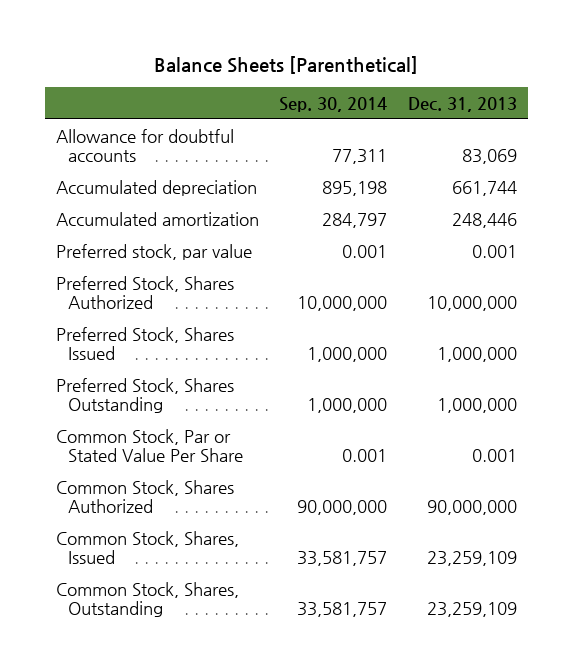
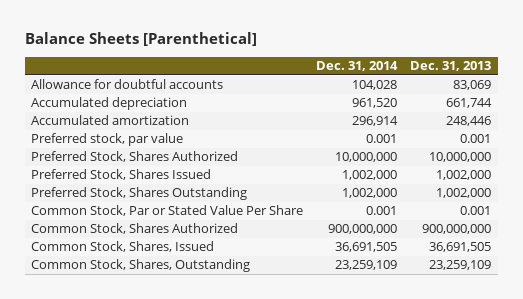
[279,96,388,112] Sep. 30, 2014 -> none
none -> [316,61,399,72] Dec. 31, 2014
[437,347,518,363] 1,000,000 -> [436,170,492,181] 1,002,000
[437,398,518,414] 1,000,000 -> [436,188,492,199] 1,002,000
[427,500,518,516] 90,000,000 -> [422,224,492,235] 900,000,000
[427,551,518,567] 23,259,109 -> [429,242,492,253] 36,691,505

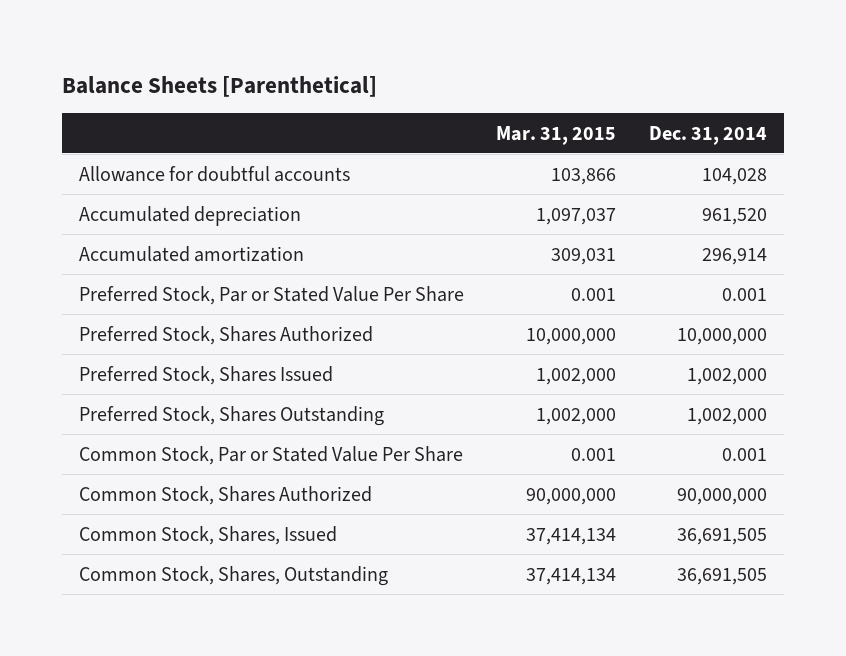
[410,61,492,72] Dec. 31, 2013 -> none
none -> [496,125,617,145] Mar. 31, 2015
[31,133,184,147] Preferred stock, par value -> [78,285,464,305] Preferred Stock, Par or Stated Value Per Share
[328,224,398,235] 900,000,000 -> [677,487,768,505] 90,000,000
[335,260,398,271] 23,259,109 -> [677,567,768,585] 36,691,505

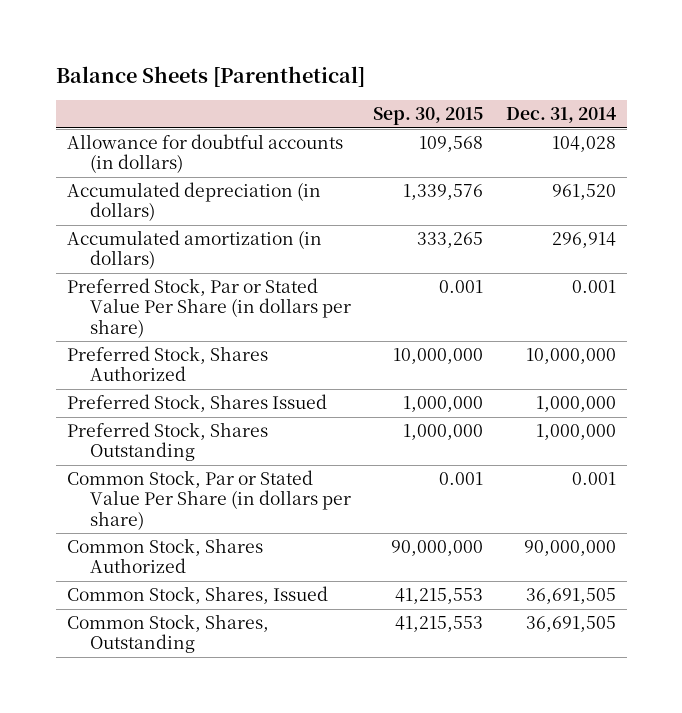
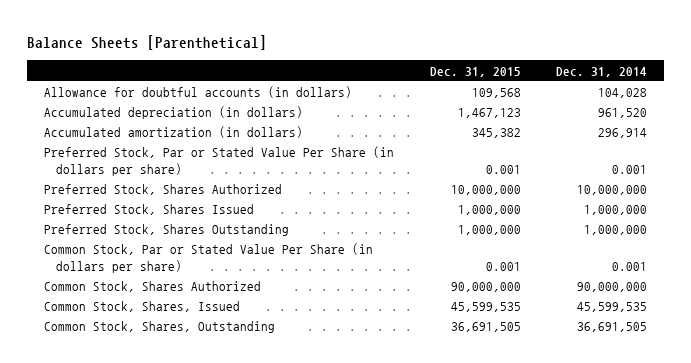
[373,107,484,126] Sep. 30, 2015 -> none
none -> [429,66,521,77] Dec. 31, 2015
[525,588,616,605] 36,691,505 -> [576,302,647,313] 45,599,535

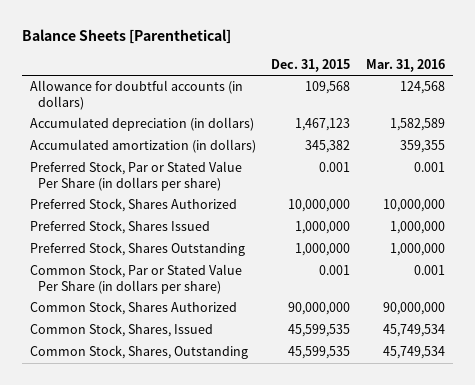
[555,66,647,77] Dec. 31, 2014 -> none
none -> [365,59,445,73] Mar. 31, 2016
[450,322,521,333] 36,691,505 -> [288,346,351,360] 45,599,535

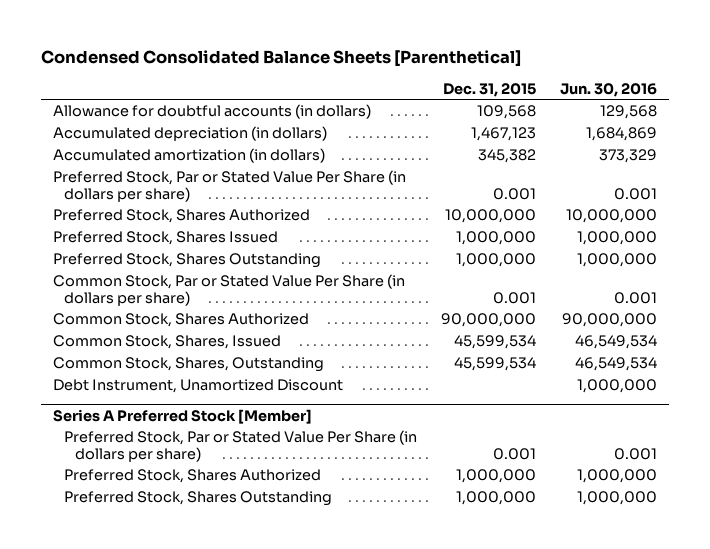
[22,29,232,45] Balance Sheets [Parenthetical] -> [40,50,521,68] Condensed Consolidated Balance Sheets [Parenthetical]
[365,59,445,73] Mar. 31, 2016 -> none
none -> [560,82,658,97] Jun. 30, 2016
[288,324,351,338] 45,599,535 -> [454,335,537,350] 45,599,534
[288,346,351,360] 45,599,535 -> [454,357,537,372] 45,599,534
none -> [52,379,343,394] Debt Instrument, Unamortized Discount
none -> [52,408,312,424] Series A Preferred Stock [Member]
none -> [63,430,417,462] Preferred Stock, Par or Stated Value Per Share (in dollars per share)
none -> [63,469,321,484] Preferred Stock, Shares Authorized
none -> [63,491,332,507] Preferred Stock, Shares Outstanding

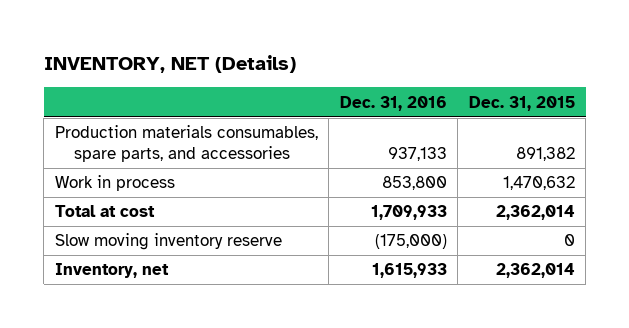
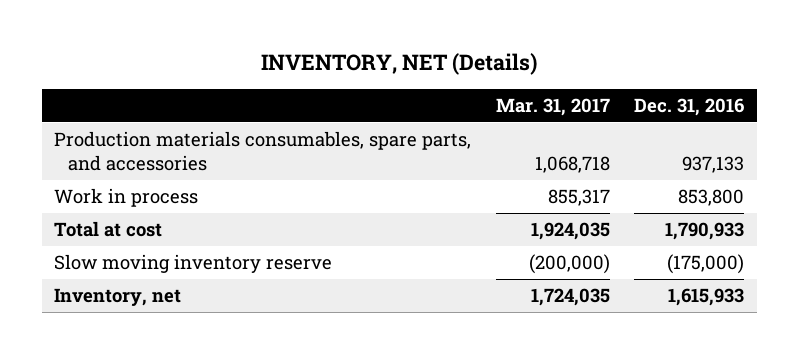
[468,95,575,111] Dec. 31, 2015 -> none
none -> [495,98,610,117] Mar. 31, 2017
[370,205,447,221] 1,709,933 -> [665,222,745,241] 1,790,933

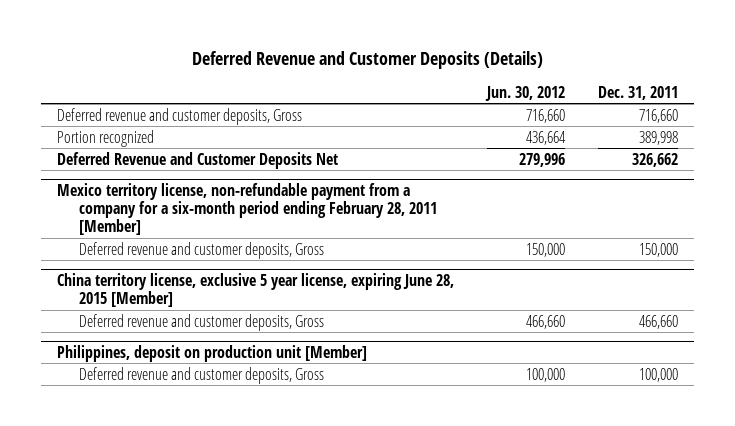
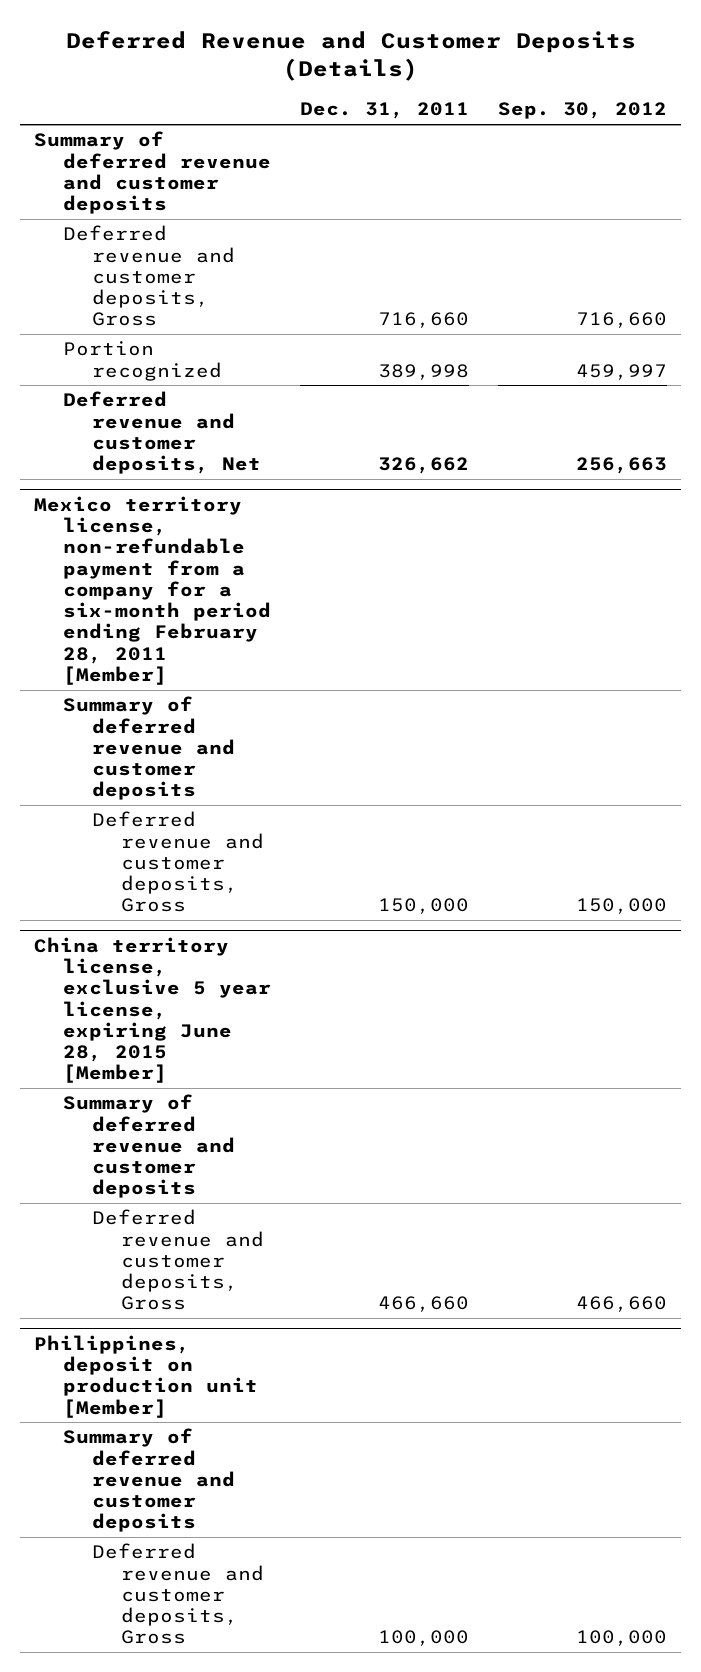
[485,85,566,101] Jun. 30, 2012 -> none
none -> [497,102,667,120] Sep. 30, 2012
none -> [34,131,272,215] Summary of deferred revenue and customer deposits
[57,151,339,169] Deferred Revenue and Customer Deposits Net -> [63,391,261,475] Deferred revenue and customer deposits, Net
none -> [63,696,235,801] Summary of deferred revenue and customer deposits
none -> [63,1094,235,1199] Summary of deferred revenue and customer deposits
none -> [63,1428,235,1533] Summary of deferred revenue and customer deposits

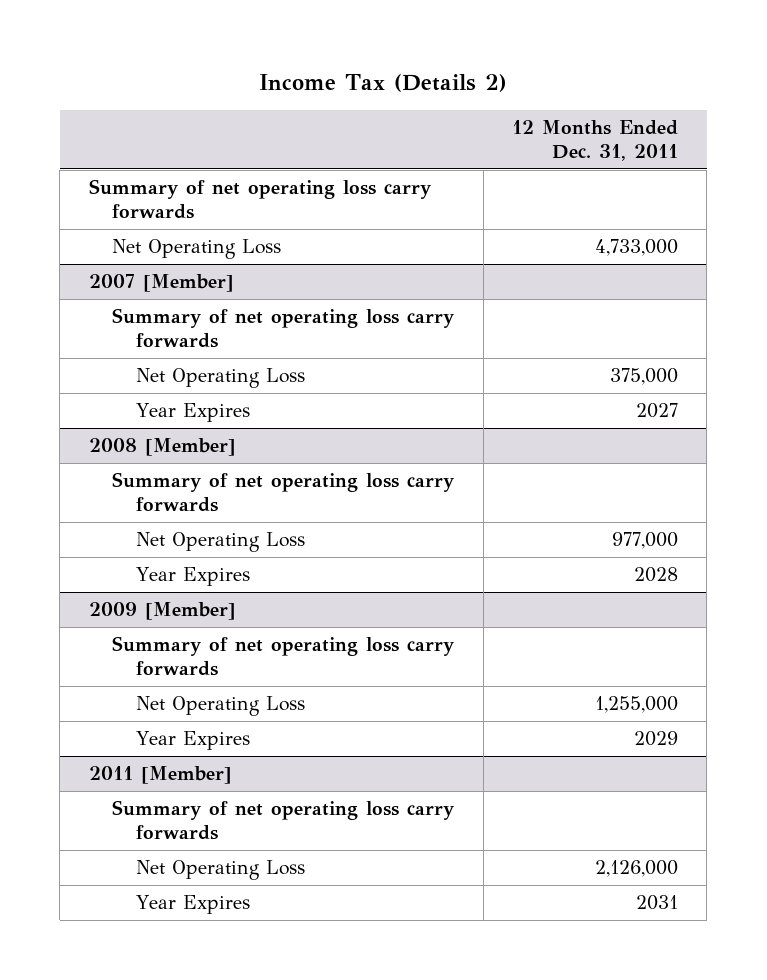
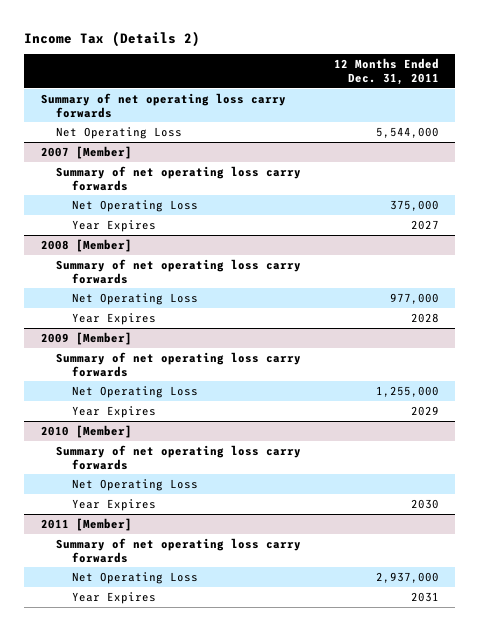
[595,239,679,257] 4,733,000 -> [375,126,439,138] 5,544,000
none -> [40,424,132,438] 2010 [Member]
none -> [56,444,302,470] Summary of net operating loss carry forwards
none -> [71,478,198,491] Net Operating Loss
none -> [71,498,156,511] Year Expires
[595,860,679,878] 2,126,000 -> [375,571,439,583] 2,937,000

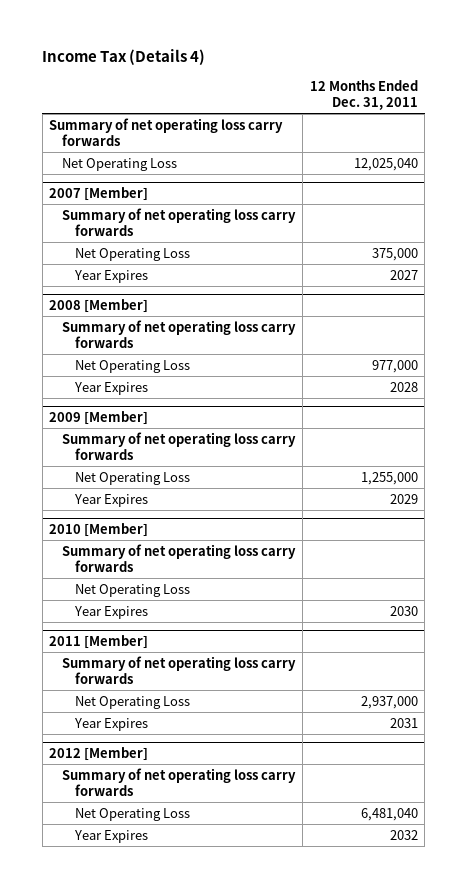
[24,30,201,47] Income Tax (Details 2) -> [42,49,206,66] Income Tax (Details 4)
[375,126,439,138] 5,544,000 -> [353,157,418,171] 12,025,040
none -> [49,746,149,761] 2012 [Member]
none -> [62,767,297,797] Summary of net operating loss carry forwards
none -> [75,807,191,821] Net Operating Loss
none -> [74,829,149,843] Year Expires

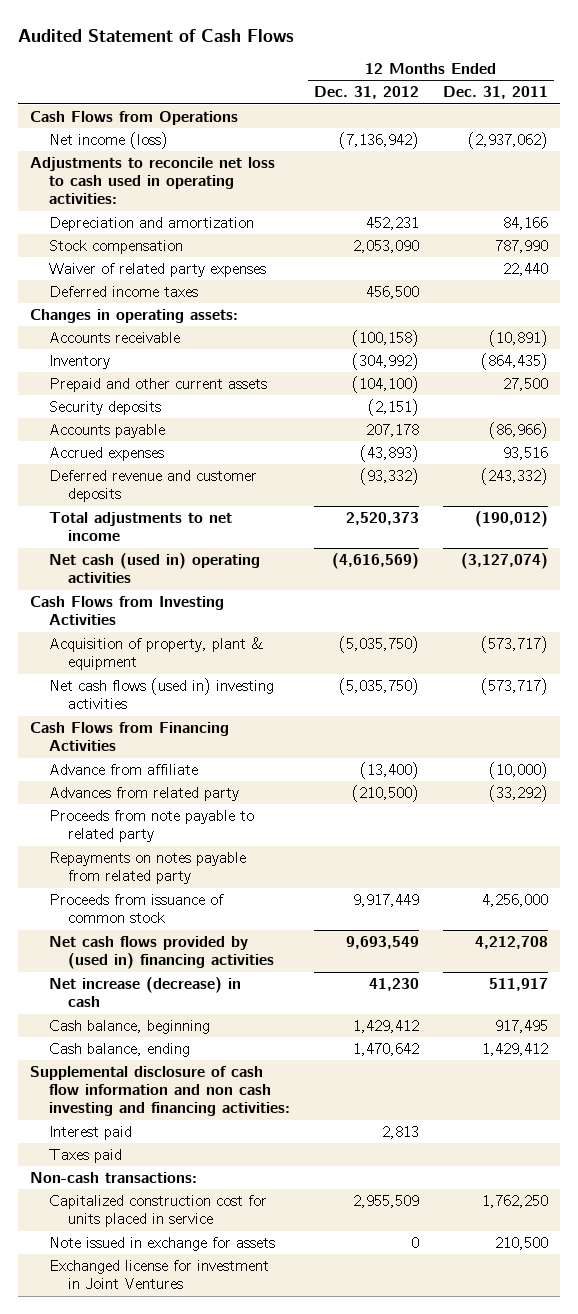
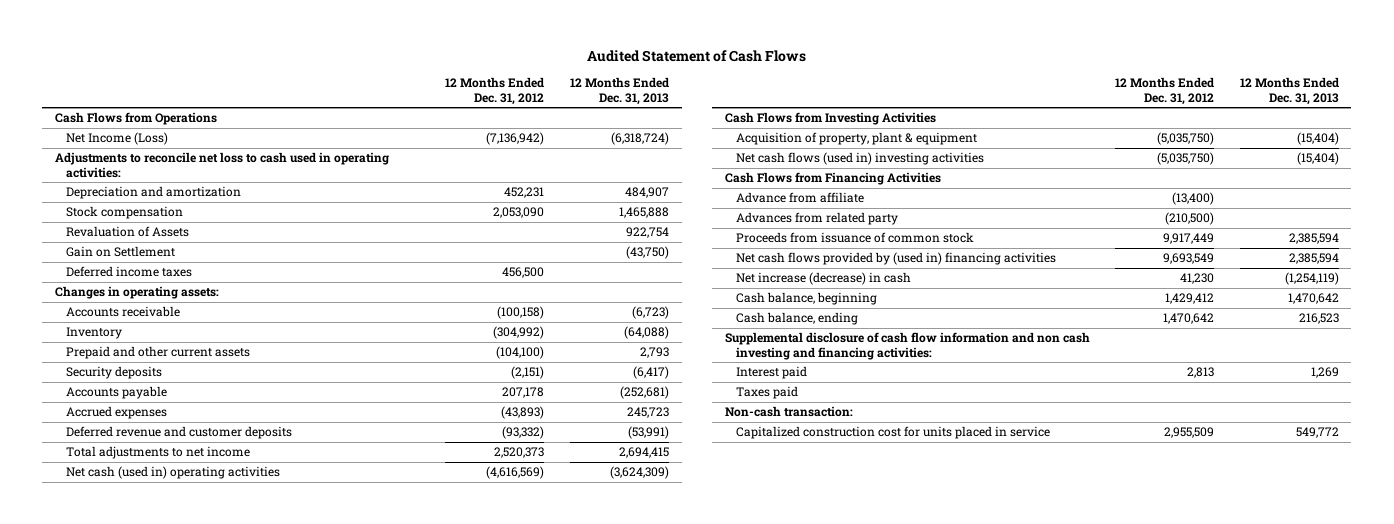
[442,86,548,100] Dec. 31, 2011 -> none
none -> [569,77,669,105] 12 Months Ended Dec. 31, 2013
[49,131,169,149] Net income (loss) -> [66,132,169,146] Net Income (Loss)
[49,262,267,277] Waiver of related party expenses -> none
none -> [66,226,190,238] Revaluation of Assets
none -> [66,246,176,258] Gain on Settlement
[49,809,255,843] Proceeds from note payable to related party -> none
[49,851,247,885] Repayments on notes payable from related party -> none
[30,1171,198,1183] Non-cash transactions: -> [724,406,853,418] Non-cash transaction:
[49,1236,276,1251] Note issued in exchange for assets -> none
[49,1259,270,1290] Exchanged license for investment in Joint Ventures -> none

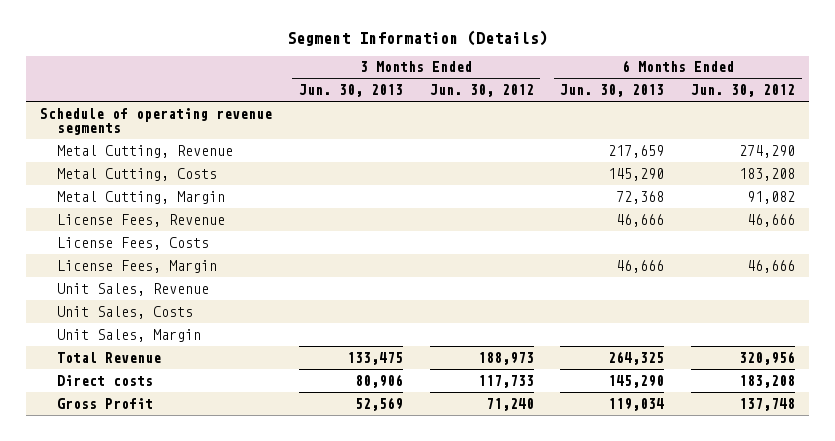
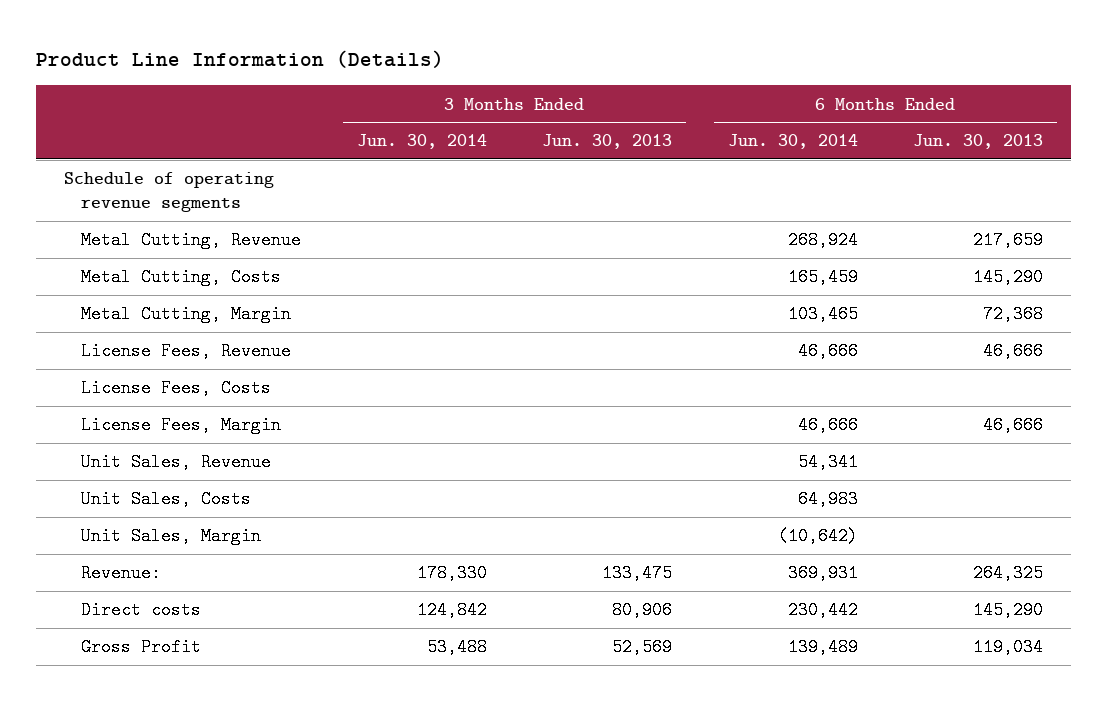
[286,30,548,47] Segment Information (Details) -> [36,50,445,69] Product Line Information (Details)
[429,84,534,98] Jun. 30, 2012 -> none
[691,84,796,98] Jun. 30, 2012 -> none
none -> [356,134,487,150] Jun. 30, 2014
none -> [727,134,858,150] Jun. 30, 2014
[57,351,162,363] Total Revenue -> [81,564,162,583] Revenue:

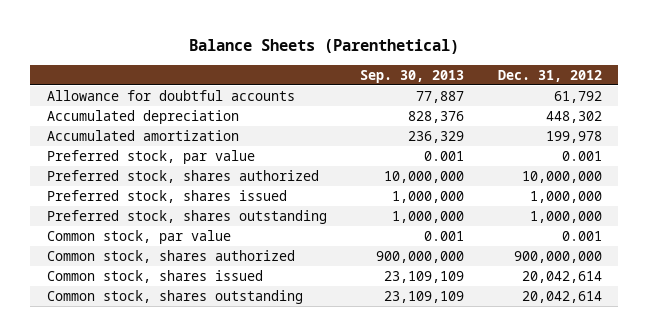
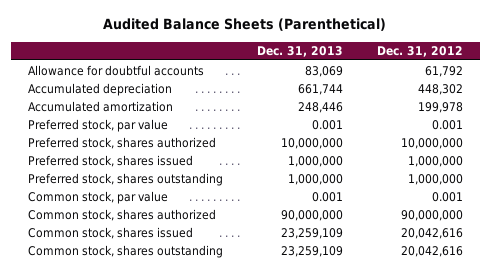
[189,39,460,55] Balance Sheets (Parenthetical) -> [103,18,387,32] Audited Balance Sheets (Parenthetical)
[360,69,465,83] Sep. 30, 2013 -> none
none -> [256,46,343,58] Dec. 31, 2013
[513,250,602,263] 900,000,000 -> [401,209,464,221] 90,000,000
[521,270,602,283] 20,042,614 -> [401,227,464,239] 20,042,616
[521,290,602,303] 20,042,614 -> [401,245,464,257] 20,042,616

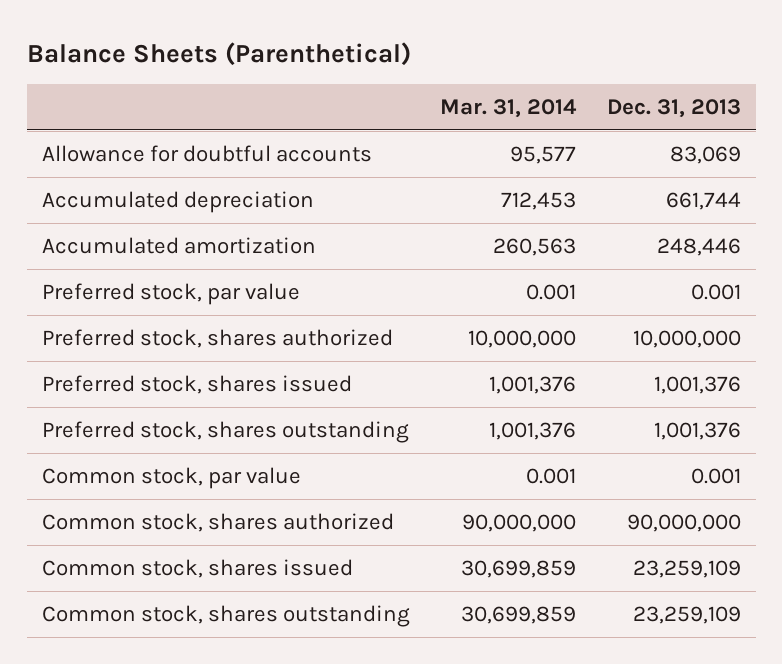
[103,18,387,32] Audited Balance Sheets (Parenthetical) -> [26,41,411,66] Balance Sheets (Parenthetical)
[377,46,464,58] Dec. 31, 2012 -> none
none -> [440,99,578,119] Mar. 31, 2014
[287,155,343,167] 1,000,000 -> [653,375,741,394] 1,001,376
[287,173,343,185] 1,000,000 -> [653,421,741,440] 1,001,376

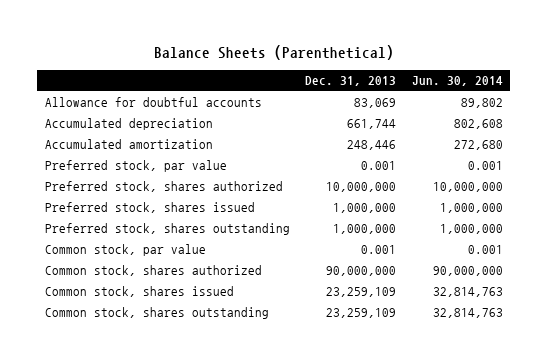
[440,99,578,119] Mar. 31, 2014 -> none
none -> [411,76,503,87] Jun. 30, 2014
[653,375,741,394] 1,001,376 -> [333,203,397,214] 1,000,000
[653,421,741,440] 1,001,376 -> [333,224,397,235] 1,000,000

